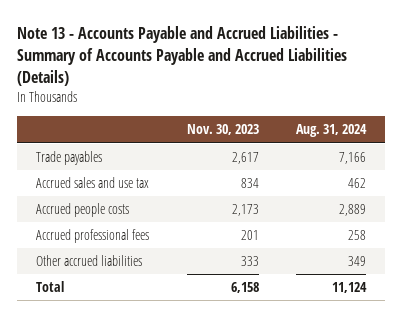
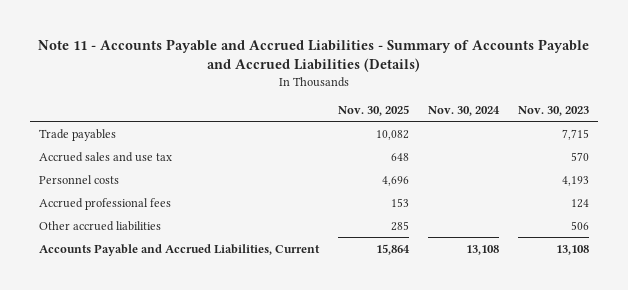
[17,26,348,87] Note 13 - Accounts Payable and Accrued Liabilities - Summary of Accounts Payable and Accrued Liabilities (Details) -> [38,38,590,72] Note 11 - Accounts Payable and Accrued Liabilities - Summary of Accounts Payable and Accrued Liabilities (Details)
[295,124,367,138] Aug. 31, 2024 -> none
none -> [338,104,410,116] Nov. 30, 2025
none -> [427,105,500,116] Nov. 30, 2024
[36,281,65,293] Total -> none
[231,152,259,165] 2,617 -> [561,128,589,140] 7,715
[240,178,259,189] 834 -> [570,151,589,161] 570
[36,203,130,218] Accrued people costs -> [39,174,120,184] Personnel costs
[231,204,259,217] 2,173 -> [561,175,589,186] 4,193
[240,230,259,241] 201 -> [570,198,589,208] 124
[240,256,259,267] 333 -> [570,220,589,230] 506
none -> [39,243,321,256] Accounts Payable and Accrued Liabilities, Current

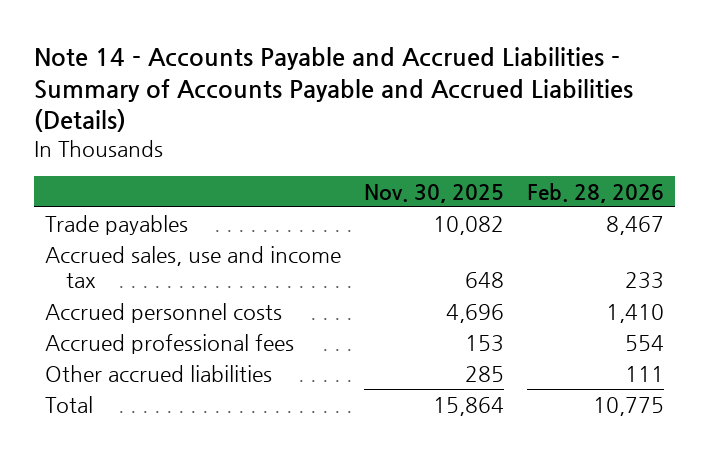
[38,38,590,72] Note 11 - Accounts Payable and Accrued Liabilities - Summary of Accounts Payable and Accrued Liabilities (Details) -> [33,47,633,133] Note 14 - Accounts Payable and Accrued Liabilities - Summary of Accounts Payable and Accrued Liabilities (Details)
[427,105,500,116] Nov. 30, 2024 -> none
[517,105,589,116] Nov. 30, 2023 -> none
none -> [526,182,664,203] Feb. 28, 2026
[39,151,173,162] Accrued sales and use tax -> [44,245,341,289] Accrued sales, use and income tax
[39,174,120,184] Personnel costs -> [44,302,282,323] Accrued personnel costs
[39,243,321,256] Accounts Payable and Accrued Liabilities, Current -> [44,395,93,413] Total

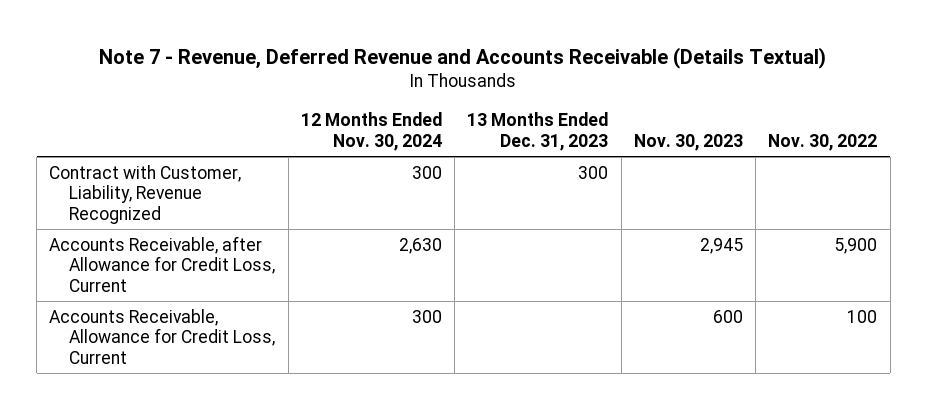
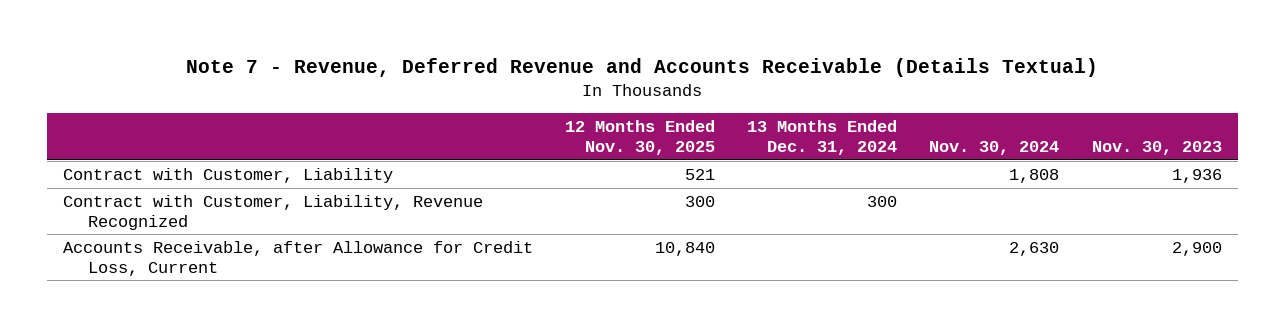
[300,112,442,151] 12 Months Ended Nov. 30, 2024 -> none
[467,112,609,151] 13 Months Ended Dec. 31, 2023 -> none
[768,133,878,151] Nov. 30, 2022 -> none
none -> [565,120,716,156] 12 Months Ended Nov. 30, 2025
none -> [747,120,898,156] 13 Months Ended Dec. 31, 2024
none -> [929,141,1060,156] Nov. 30, 2024
none -> [62,167,393,183] Contract with Customer, Liability
[49,308,276,364] Accounts Receivable, Allowance for Credit Loss, Current -> none
[699,237,743,254] 2,945 -> [1171,241,1222,256] 2,900

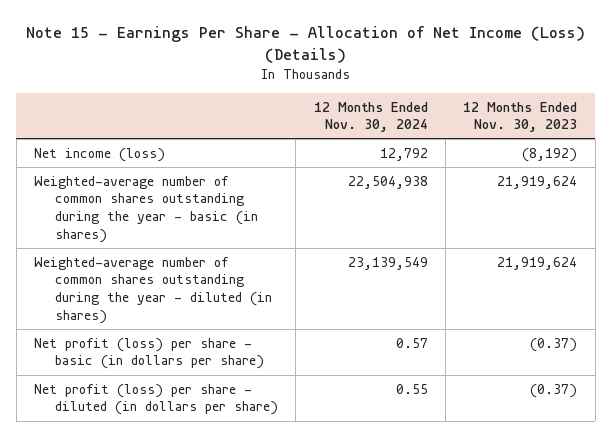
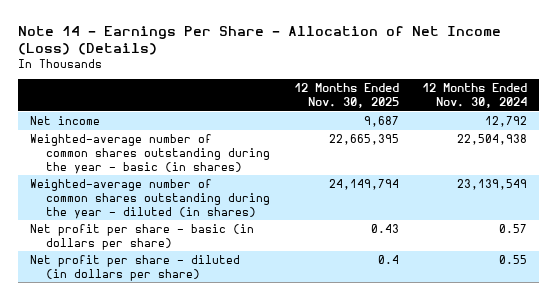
[25,25,585,63] Note 15 - Earnings Per Share - Allocation of Net Income (Loss) (Details) -> [18,25,502,55] Note 14 - Earnings Per Share - Allocation of Net Income (Loss) (Details)
[463,101,578,133] 12 Months Ended Nov. 30, 2023 -> none
none -> [293,83,399,109] 12 Months Ended Nov. 30, 2025
[33,147,165,162] Net income (loss) -> [29,116,100,126] Net income
[33,337,264,370] Net profit (loss) per share - basic (in dollars per share) -> [29,224,254,250] Net profit per share - basic (in dollars per share)
[33,383,278,416] Net profit (loss) per share - diluted (in dollars per share) -> [29,255,240,281] Net profit per share - diluted (in dollars per share)

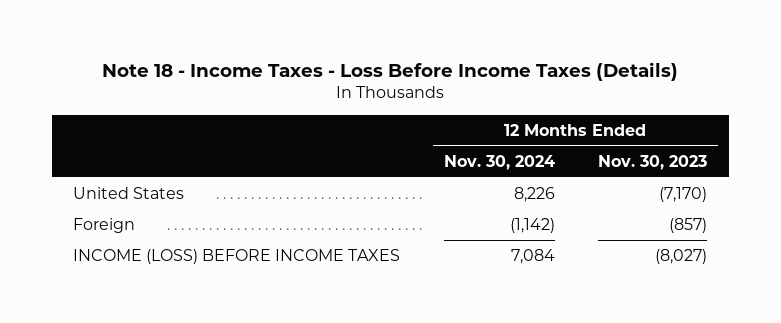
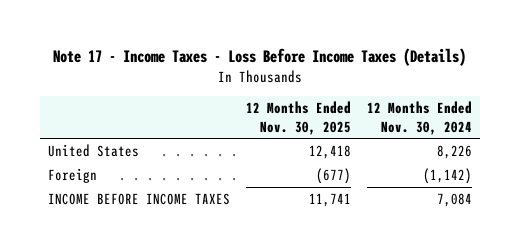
[102,61,679,81] Note 18 - Income Taxes - Loss Before Income Taxes (Details) -> [53,48,467,67] Note 17 - Income Taxes - Loss Before Income Taxes (Details)
[598,154,708,170] Nov. 30, 2023 -> none
none -> [246,101,352,135] 12 Months Ended Nov. 30, 2025
[73,249,401,265] INCOME (LOSS) BEFORE INCOME TAXES -> [48,192,231,205] INCOME BEFORE INCOME TAXES

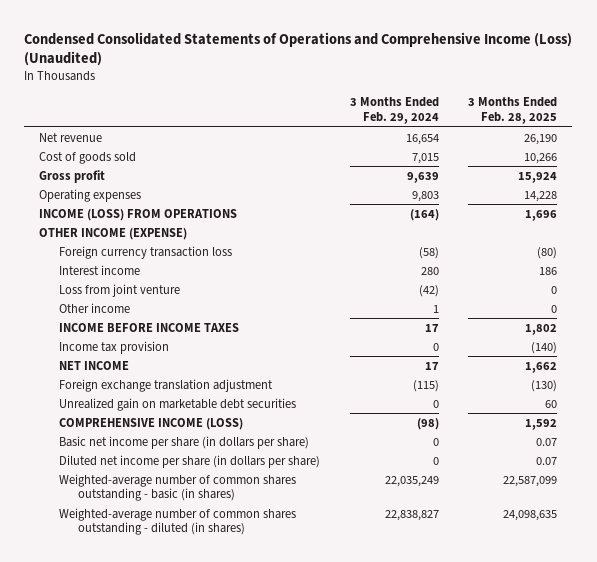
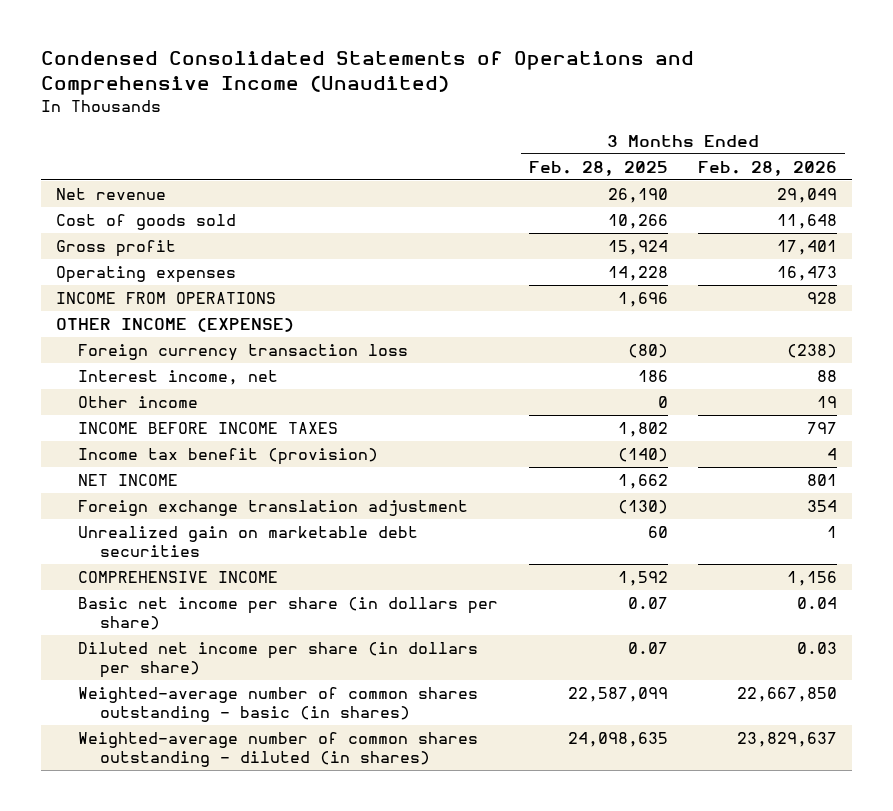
[24,31,573,67] Condensed Consolidated Statements of Operations and Comprehensive Income (Loss) (Unaudited) -> [40,51,694,96] Condensed Consolidated Statements of Operations and Comprehensive Income (Unaudited)
[349,97,439,125] 3 Months Ended Feb. 29, 2024 -> none
none -> [697,160,837,176] Feb. 28, 2026
[39,208,238,221] INCOME (LOSS) FROM OPERATIONS -> [55,292,276,305] INCOME FROM OPERATIONS
[58,283,180,297] Loss from joint venture -> none
[58,264,140,275] Interest income -> [78,370,279,386] Interest income, net
[58,340,169,354] Income tax provision -> [78,448,379,466] Income tax benefit (provision)
[58,417,243,430] COMPREHENSIVE INCOME (LOSS) -> [78,571,279,584] COMPREHENSIVE INCOME

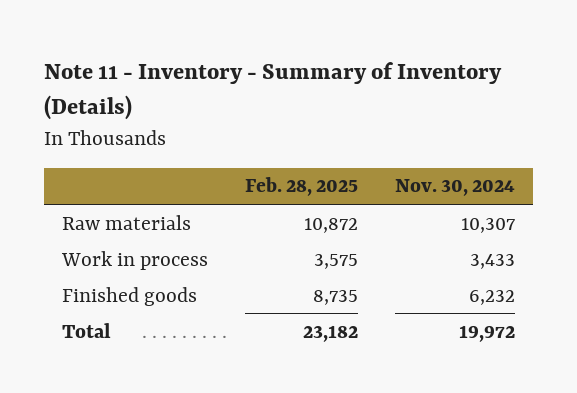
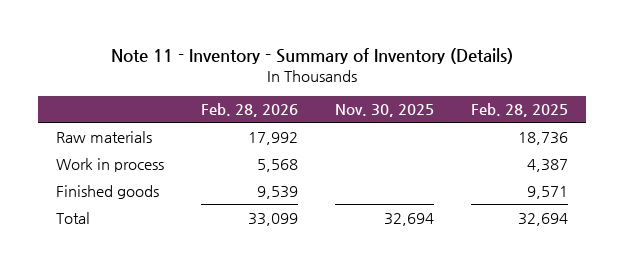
[394,179,515,197] Nov. 30, 2024 -> none
none -> [200,103,298,118] Feb. 28, 2026
none -> [334,104,434,118] Nov. 30, 2025
[304,217,359,233] 10,872 -> [517,131,568,145] 18,736
[314,253,359,269] 3,575 -> [526,158,568,172] 4,387
[313,289,359,305] 8,735 -> [526,185,568,199] 9,571
[303,324,359,342] 23,182 -> [517,212,568,226] 32,694

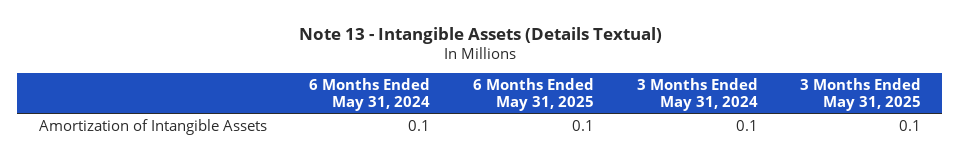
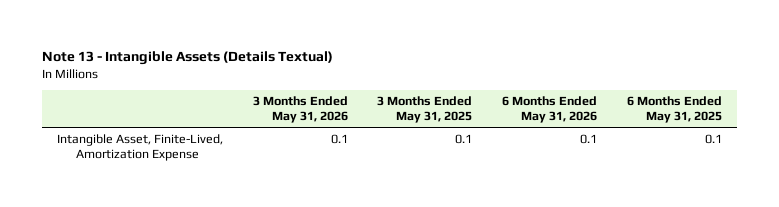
[309,77,431,111] 6 Months Ended May 31, 2024 -> none
[636,77,758,111] 3 Months Ended May 31, 2024 -> none
none -> [252,96,348,124] 3 Months Ended May 31, 2026
none -> [502,96,598,124] 6 Months Ended May 31, 2026
[38,118,267,135] Amortization of Intangible Assets -> [56,134,223,162] Intangible Asset, Finite-Lived, Amortization Expense

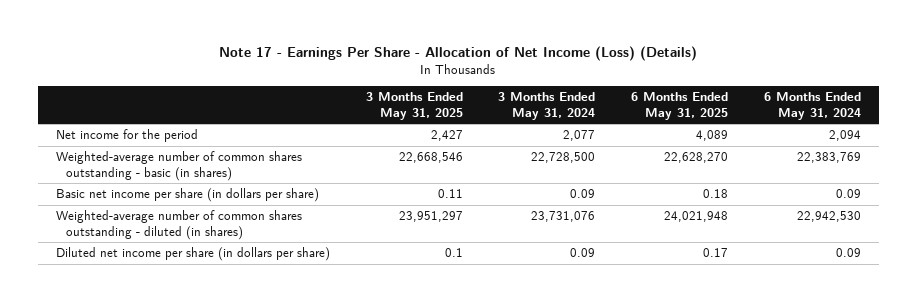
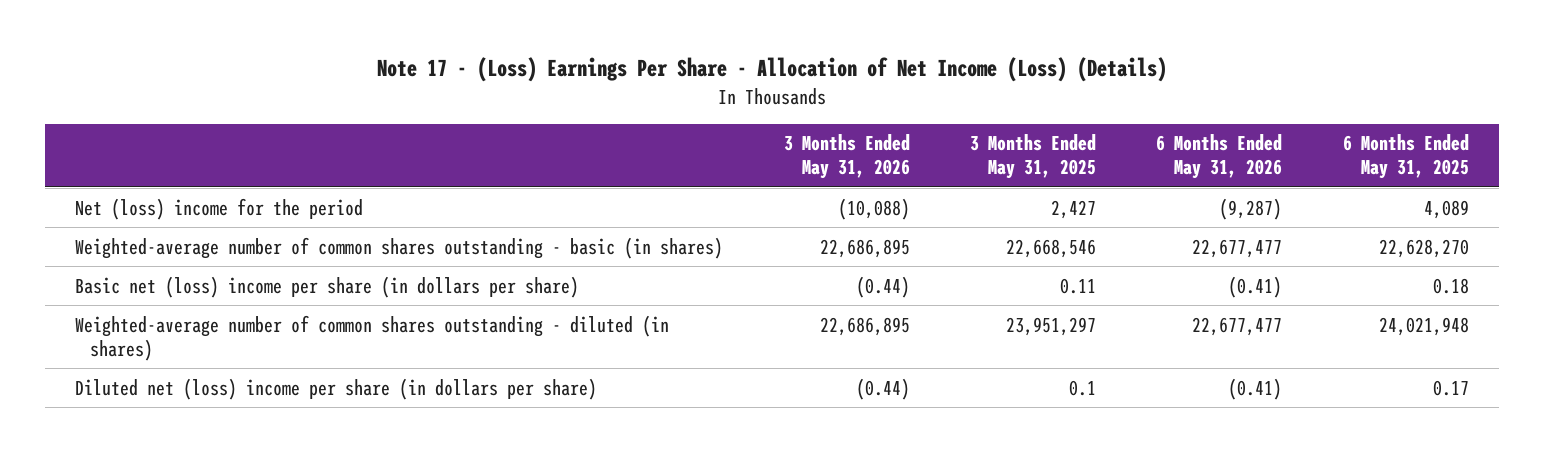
[219,46,698,62] Note 17 - Earnings Per Share - Allocation of Net Income (Loss) (Details) -> [377,57,1168,83] Note 17 - (Loss) Earnings Per Share - Allocation of Net Income (Loss) (Details)
[498,92,596,120] 3 Months Ended May 31, 2024 -> none
[763,92,861,120] 6 Months Ended May 31, 2024 -> none
none -> [783,134,910,180] 3 Months Ended May 31, 2026
none -> [1156,134,1283,180] 6 Months Ended May 31, 2026
[55,129,198,143] Net income for the period -> [75,197,364,220] Net (loss) income for the period
[55,188,319,203] Basic net income per share (in dollars per share) -> [75,275,580,298] Basic net (loss) income per share (in dollars per share)
[55,247,330,262] Diluted net income per share (in dollars per share) -> [75,377,598,400] Diluted net (loss) income per share (in dollars per share)

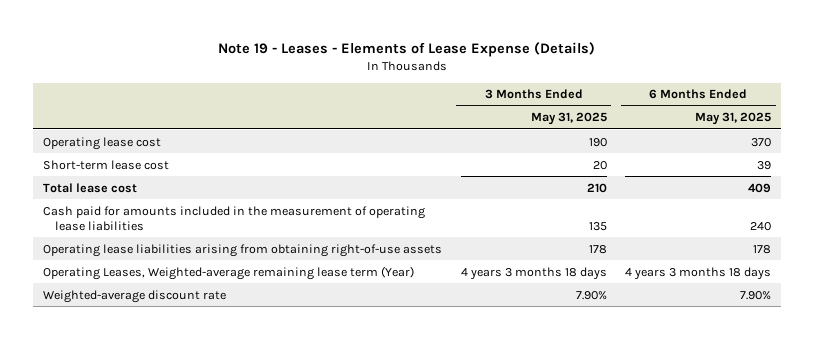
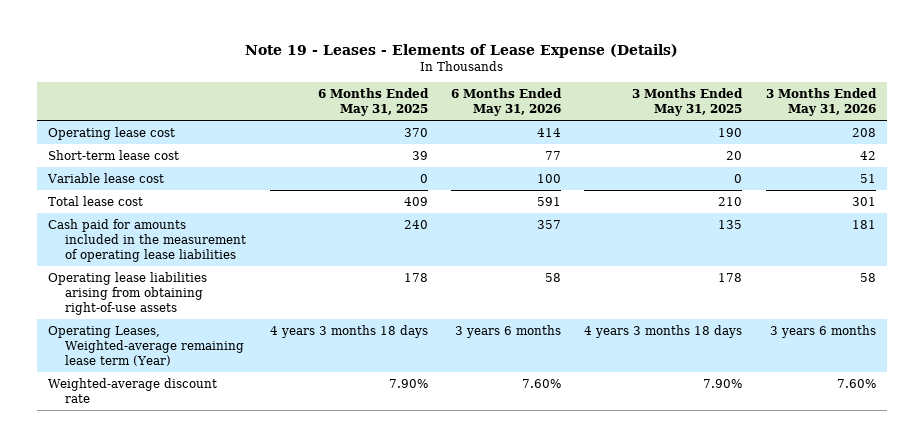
none -> [451,87,563,117] 6 Months Ended May 31, 2026
none -> [765,87,877,117] 3 Months Ended May 31, 2026
none -> [47,172,165,183] Variable lease cost

